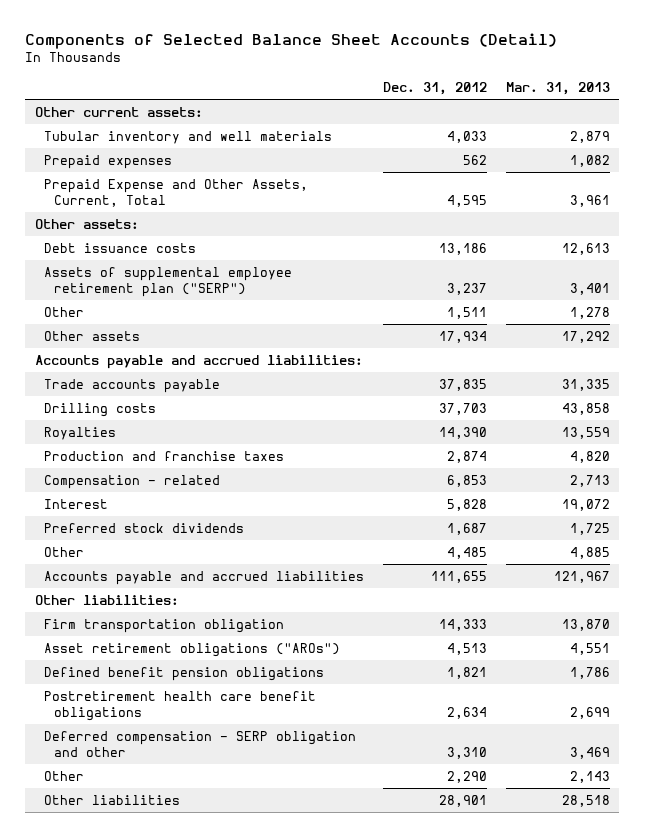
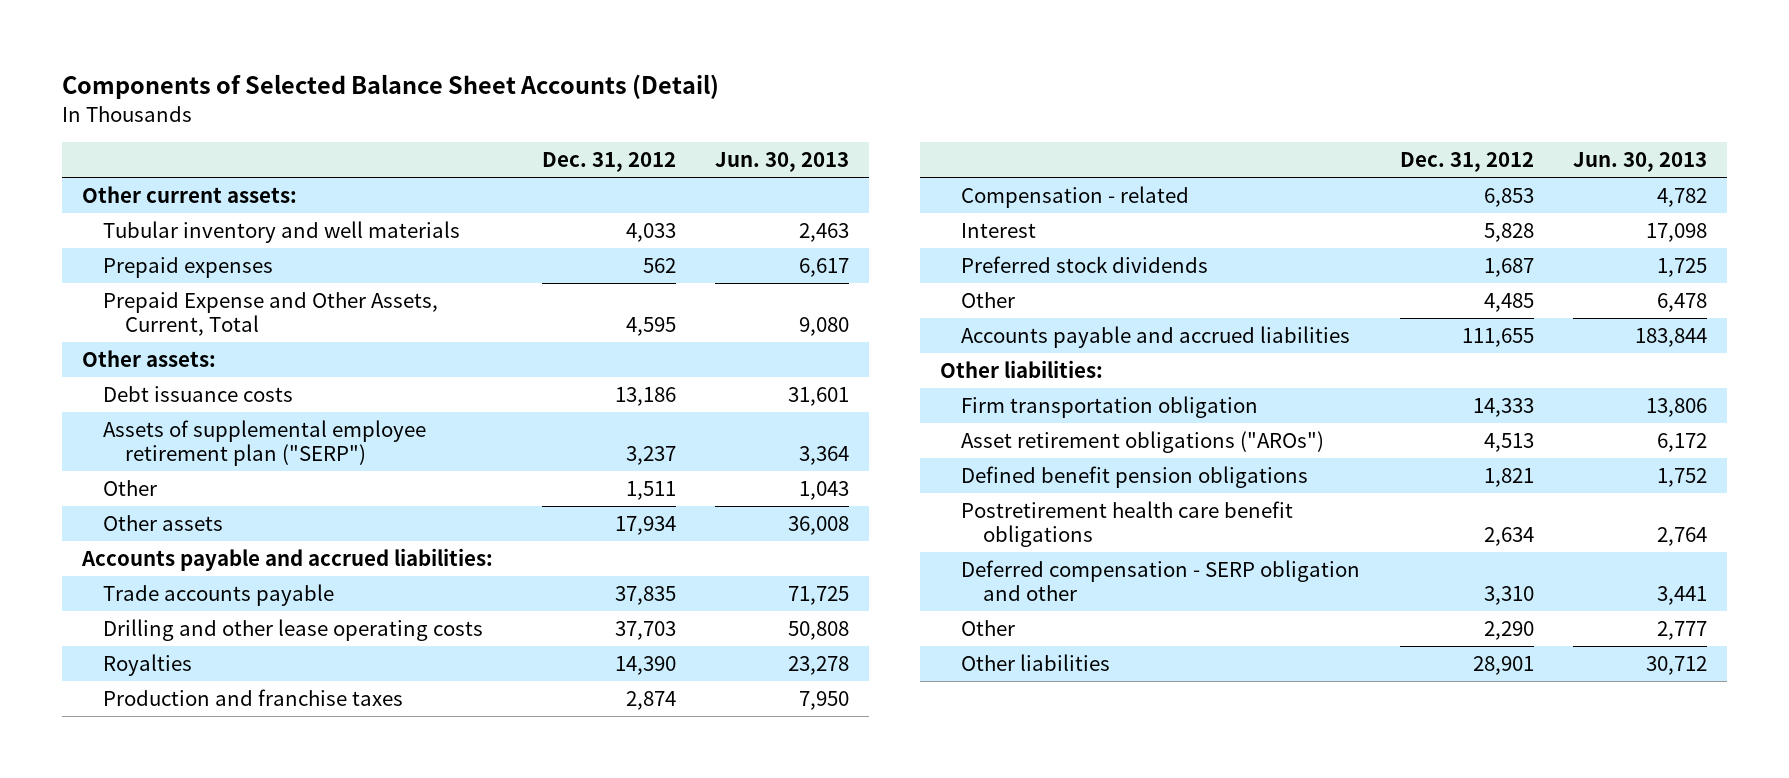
[506,82,611,96] Mar. 31, 2013 -> none
none -> [715,152,850,173] Jun. 30, 2013
[44,403,157,418] Drilling costs -> [103,619,484,642] Drilling and other lease operating costs

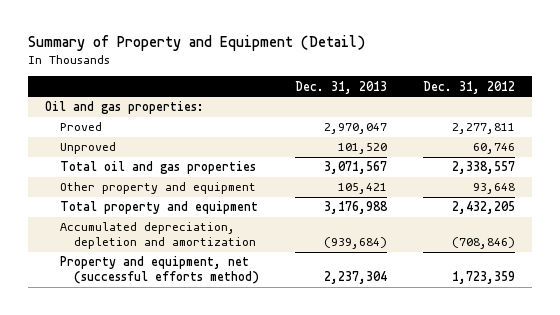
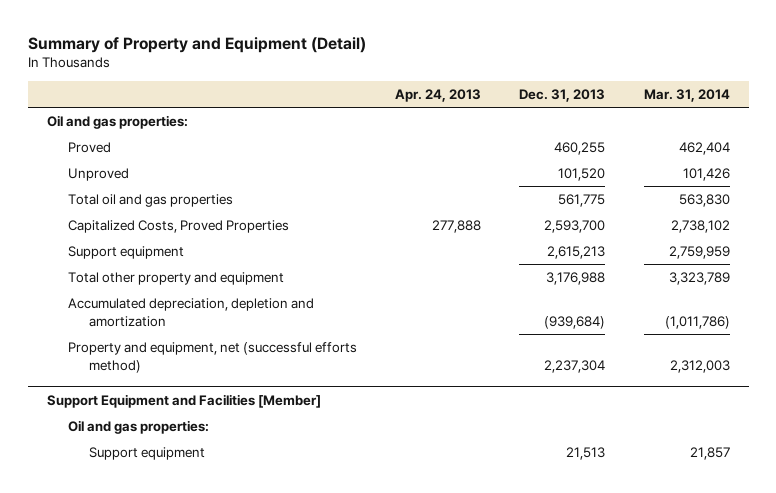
[422,80,515,94] Dec. 31, 2012 -> none
none -> [395,89,482,103] Apr. 24, 2013
none -> [643,89,730,103] Mar. 31, 2014
[324,123,388,135] 2,970,047 -> [554,141,606,155] 460,255
[324,161,388,175] 3,071,567 -> [558,193,606,207] 561,775
none -> [67,219,289,233] Capitalized Costs, Proved Properties
[59,182,256,195] Other property and equipment -> [67,245,184,259] Support equipment
[338,183,388,195] 105,421 -> [547,245,606,259] 2,615,213
[59,201,258,215] Total property and equipment -> [67,271,284,285] Total other property and equipment
none -> [46,393,321,408] Support Equipment and Facilities [Member]
none -> [67,419,209,434] Oil and gas properties:
none -> [89,446,206,460] Support equipment

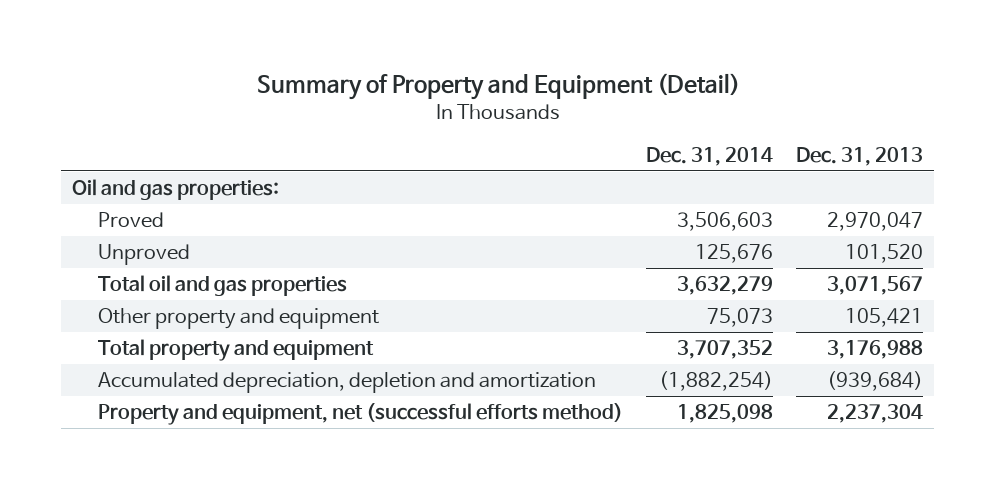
[395,89,482,103] Apr. 24, 2013 -> none
[643,89,730,103] Mar. 31, 2014 -> none
none -> [646,146,774,166] Dec. 31, 2014
[554,141,606,155] 460,255 -> [827,212,924,232] 2,970,047
[67,219,289,233] Capitalized Costs, Proved Properties -> none
[558,193,606,207] 561,775 -> [827,276,924,296] 3,071,567
[67,245,184,259] Support equipment -> [98,308,380,330] Other property and equipment
[547,245,606,259] 2,615,213 -> [845,308,924,328] 105,421
[67,271,284,285] Total other property and equipment -> [98,339,375,362] Total property and equipment
[46,393,321,408] Support Equipment and Facilities [Member] -> none
[67,419,209,434] Oil and gas properties: -> none
[89,446,206,460] Support equipment -> none

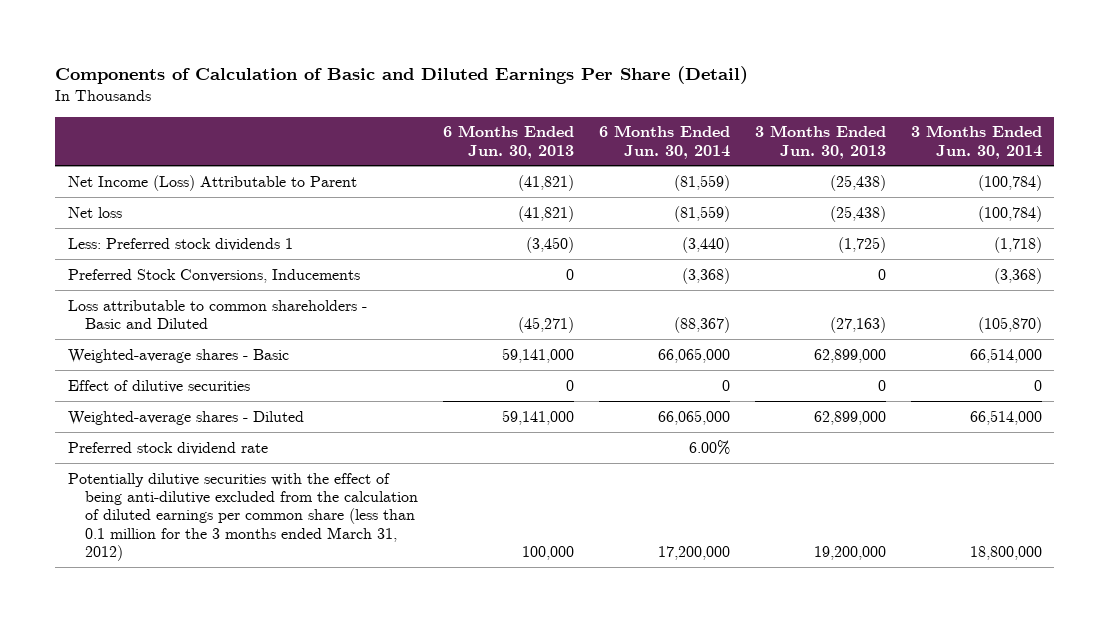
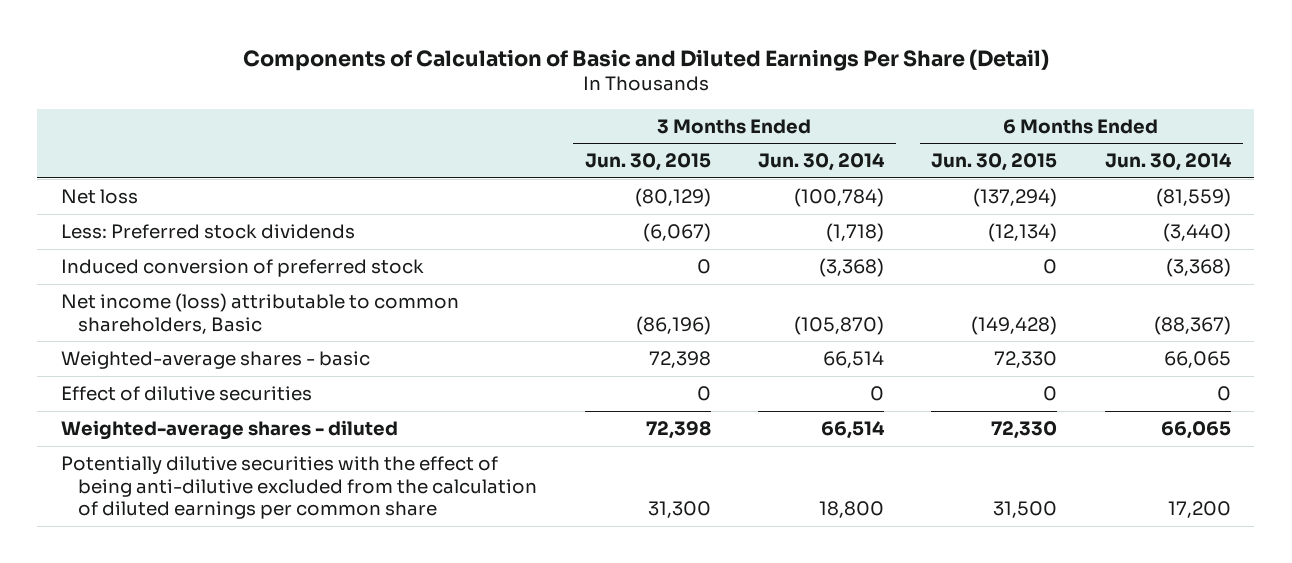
[443,125,575,159] 6 Months Ended Jun. 30, 2013 -> none
[754,125,886,159] 3 Months Ended Jun. 30, 2013 -> none
none -> [584,153,711,172] Jun. 30, 2015
none -> [931,153,1058,172] Jun. 30, 2015
[67,174,357,191] Net Income (Loss) Attributable to Parent -> none
[67,237,293,251] Less: Preferred stock dividends 1 -> [60,223,355,239] Less: Preferred stock dividends
[67,268,360,283] Preferred Stock Conversions, Inducements -> [60,258,424,277] Induced conversion of preferred stock
[67,299,367,330] Loss attributable to common shareholders - Basic and Diluted -> [60,292,459,334] Net income (loss) attributable to common shareholders, Basic
[67,348,289,363] Weighted-average shares - Basic -> [60,350,370,369] Weighted-average shares - basic
[657,347,730,363] 66,065,000 -> [1163,350,1231,368] 66,065
[969,347,1042,363] 66,514,000 -> [822,350,884,368] 66,514
[67,441,268,455] Preferred stock dividend rate -> none
[67,410,304,425] Weighted-average shares - Diluted -> [60,419,398,440] Weighted-average shares - diluted
[657,409,730,425] 66,065,000 -> [1160,420,1231,439] 66,065
[969,409,1042,425] 66,514,000 -> [820,420,885,439] 66,514
[67,472,419,561] Potentially dilutive securities with the effect of being anti-dilutive excluded from the calculation of diluted earnings per common share (less than 0.1 million for the 3 months ended March 31, 2012) -> [60,455,538,520] Potentially dilutive securities with the effect of being anti-dilutive excluded from the calculation of diluted earnings per common share
[657,545,730,560] 17,200,000 -> [1167,501,1231,519] 17,200
[969,545,1042,560] 18,800,000 -> [818,501,884,519] 18,800

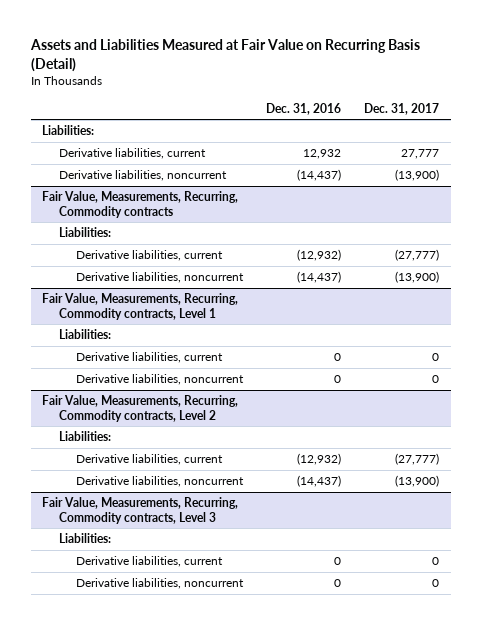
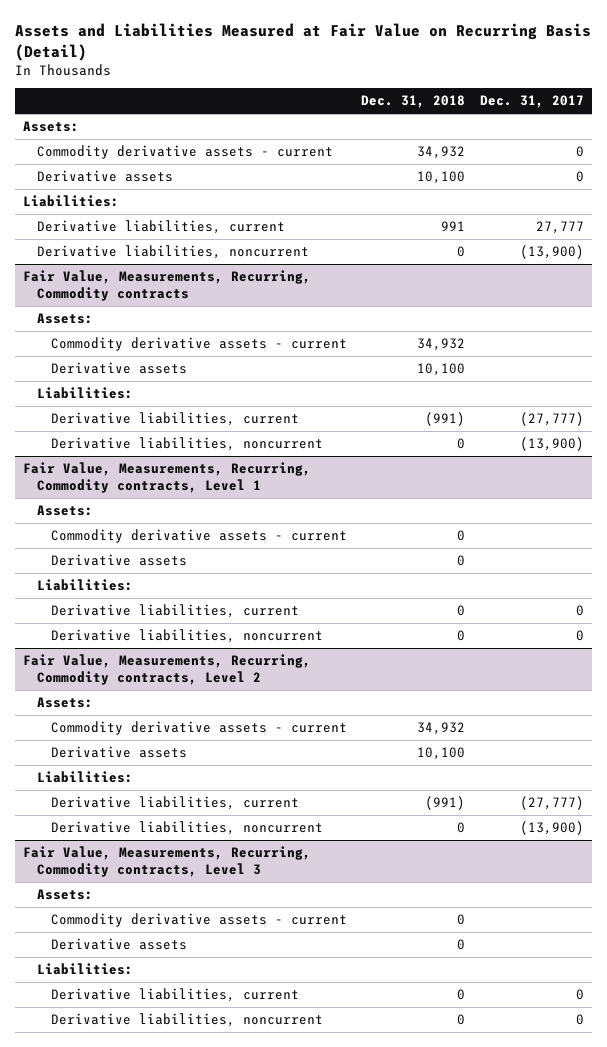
[266,102,342,115] Dec. 31, 2016 -> none
none -> [361,95,466,109] Dec. 31, 2018
none -> [22,121,79,133] Assets:
none -> [36,145,333,160] Commodity derivative assets - current
none -> [36,170,173,183] Derivative assets
none -> [36,313,93,325] Assets:
none -> [50,337,347,352] Commodity derivative assets - current
none -> [50,362,187,375] Derivative assets
none -> [36,505,93,517] Assets:
none -> [50,529,347,544] Commodity derivative assets - current
none -> [50,554,187,567] Derivative assets
none -> [36,697,93,709] Assets:
none -> [50,721,347,736] Commodity derivative assets - current
none -> [50,746,187,759] Derivative assets
none -> [36,889,93,901] Assets:
none -> [50,913,347,928] Commodity derivative assets - current
none -> [50,938,187,951] Derivative assets

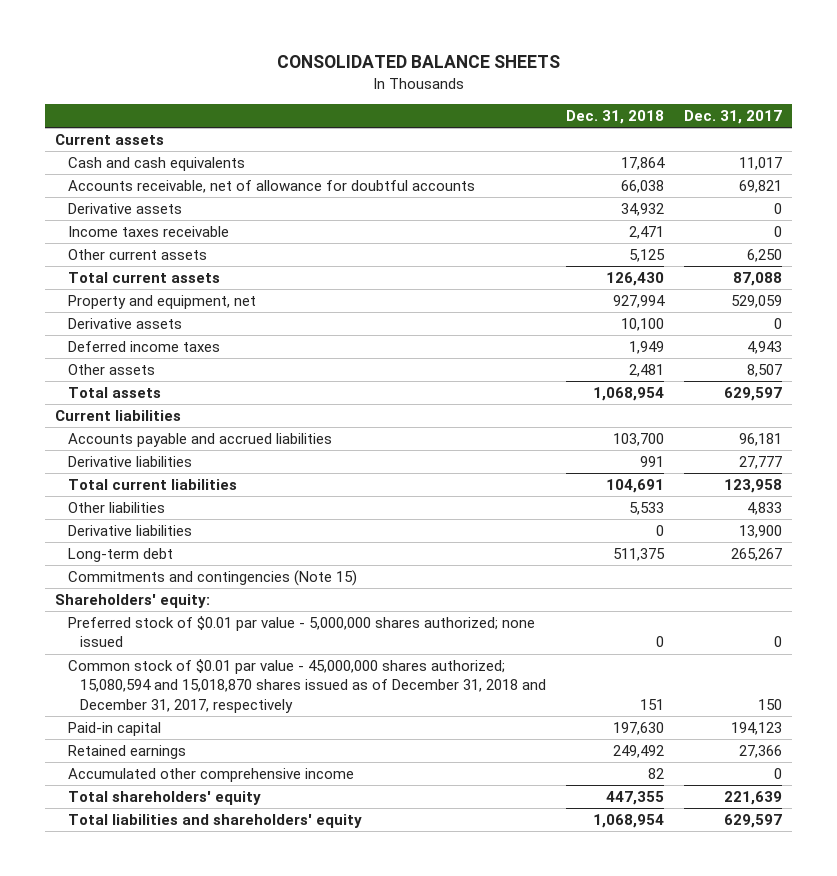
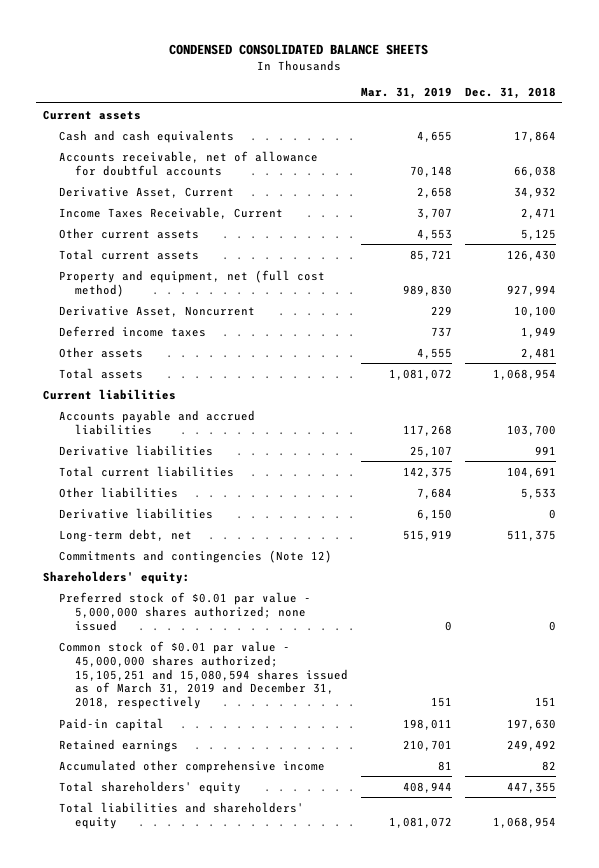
[276,55,560,69] CONSOLIDATED BALANCE SHEETS -> [169,44,429,56] CONDENSED CONSOLIDATED BALANCE SHEETS
[684,109,783,124] Dec. 31, 2017 -> none
none -> [361,87,453,100] Mar. 31, 2019
[67,203,182,215] Derivative assets -> [58,186,234,198] Derivative Asset, Current
[67,226,229,238] Income taxes receivable -> [58,206,283,219] Income Taxes Receivable, Current
[67,295,256,310] Property and equipment, net -> [58,269,325,297] Property and equipment, net (full cost method)
[67,318,182,330] Derivative assets -> [58,305,255,317] Derivative Asset, Noncurrent
[67,548,173,563] Long-term debt -> [58,528,192,542] Long-term debt, net
[67,570,357,587] Commitments and contingencies (Note 15) -> [58,549,332,563] Commitments and contingencies (Note 12)
[67,659,547,713] Common stock of $0.01 par value - 45,000,000 shares authorized; 15,080,594 and 15,018,870 shares issued as of December 31, 2018 and December 31, 2017, respectively -> [58,640,349,710] Common stock of $0.01 par value - 45,000,000 shares authorized; 15,105,251 and 15,080,594 shares issued as of March 31, 2019 and December 31, 2018, respectively

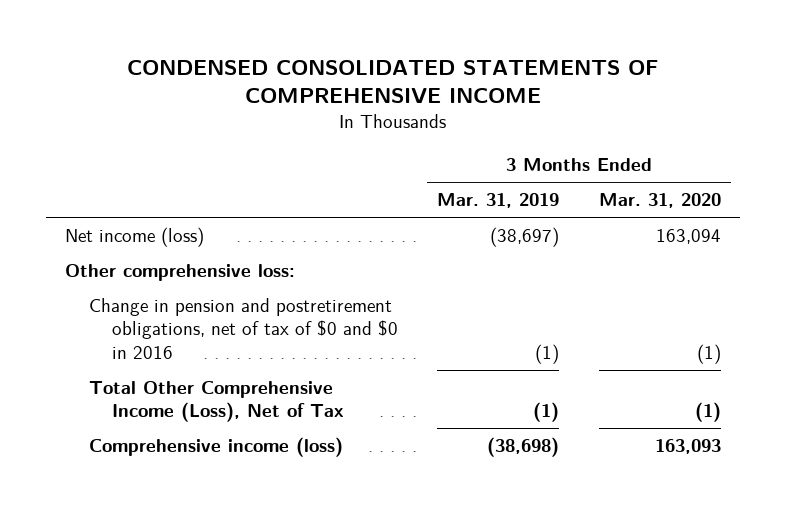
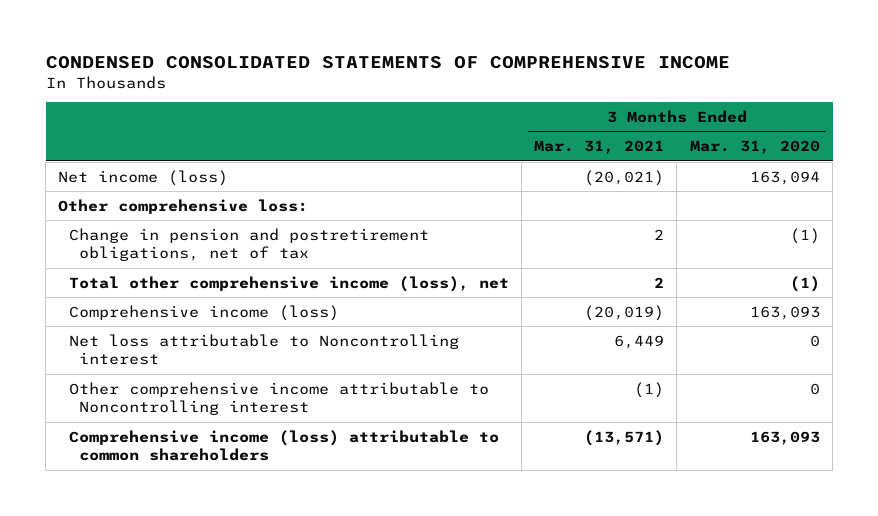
[437,193,560,209] Mar. 31, 2019 -> none
none -> [534,140,665,155] Mar. 31, 2021
[88,298,398,359] Change in pension and postretirement obligations, net of tax of $0 and $0 in 2016 -> [68,227,429,262] Change in pension and postretirement obligations, net of tax
[88,381,344,423] Total Other Comprehensive Income (Loss), Net of Tax -> [68,275,509,292] Total other comprehensive income (loss), net
none -> [68,333,459,366] Net loss attributable to Noncontrolling interest
none -> [68,381,489,416] Other comprehensive income attributable to Noncontrolling interest
none -> [68,429,499,462] Comprehensive income (loss) attributable to common shareholders

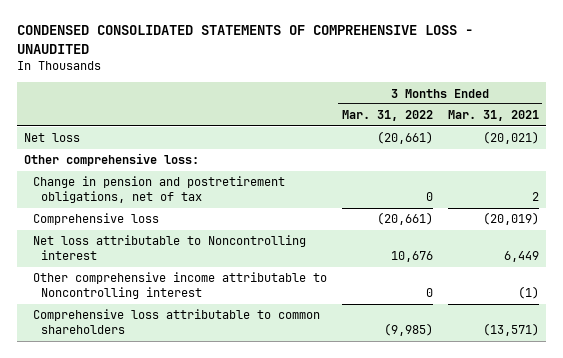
[45,56,730,70] CONDENSED CONSOLIDATED STATEMENTS OF COMPREHENSIVE INCOME -> [16,25,473,55] CONDENSED CONSOLIDATED STATEMENTS OF COMPREHENSIVE LOSS - UNAUDITED
[689,140,820,155] Mar. 31, 2020 -> none
none -> [341,110,433,122] Mar. 31, 2022
[58,169,229,186] Net income (loss) -> [24,133,81,143] Net loss
[68,275,509,292] Total other comprehensive income (loss), net -> none
[68,304,339,321] Comprehensive income (loss) -> [32,213,159,226] Comprehensive loss
[68,429,499,462] Comprehensive income (loss) attributable to common shareholders -> [32,309,320,335] Comprehensive loss attributable to common shareholders

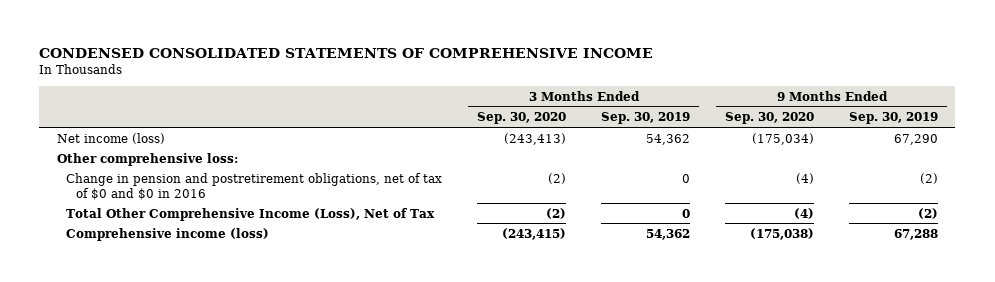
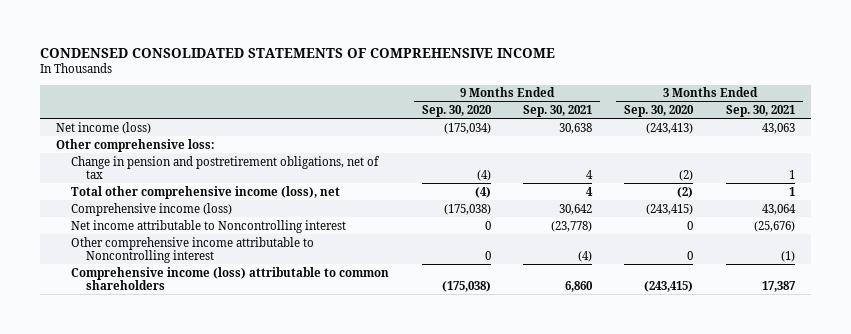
[601,112,691,125] Sep. 30, 2019 -> none
[849,112,939,125] Sep. 30, 2019 -> none
none -> [522,105,592,118] Sep. 30, 2021
none -> [725,105,795,118] Sep. 30, 2021
[66,172,443,200] Change in pension and postretirement obligations, net of tax of $0 and $0 in 2016 -> [71,155,381,180] Change in pension and postretirement obligations, net of tax
[66,207,436,221] Total Other Comprehensive Income (Loss), Net of Tax -> [71,185,341,199] Total other comprehensive income (loss), net
none -> [71,219,347,233] Net income attributable to Noncontrolling interest
none -> [71,236,315,264] Other comprehensive income attributable to Noncontrolling interest
none -> [71,266,390,291] Comprehensive income (loss) attributable to common shareholders

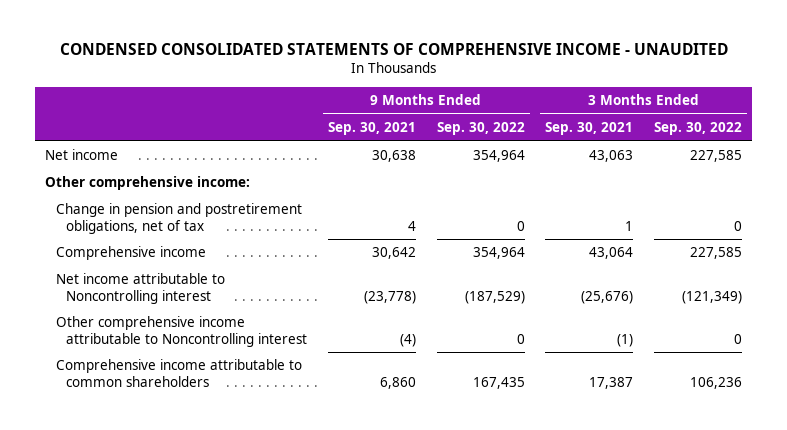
[39,47,555,58] CONDENSED CONSOLIDATED STATEMENTS OF COMPREHENSIVE INCOME -> [59,43,728,56] CONDENSED CONSOLIDATED STATEMENTS OF COMPREHENSIVE INCOME - UNAUDITED
[421,105,492,118] Sep. 30, 2020 -> none
[624,105,695,118] Sep. 30, 2020 -> none
none -> [436,121,525,135] Sep. 30, 2022
none -> [654,121,743,135] Sep. 30, 2022
[56,121,152,134] Net income (loss) -> [45,149,119,161] Net income
[56,138,216,152] Other comprehensive loss: -> [45,176,251,191] Other comprehensive income:
[71,185,341,199] Total other comprehensive income (loss), net -> none
[71,202,233,216] Comprehensive income (loss) -> [55,246,206,261] Comprehensive income
[71,266,390,291] Comprehensive income (loss) attributable to common shareholders -> [55,359,302,387] Comprehensive income attributable to common shareholders

